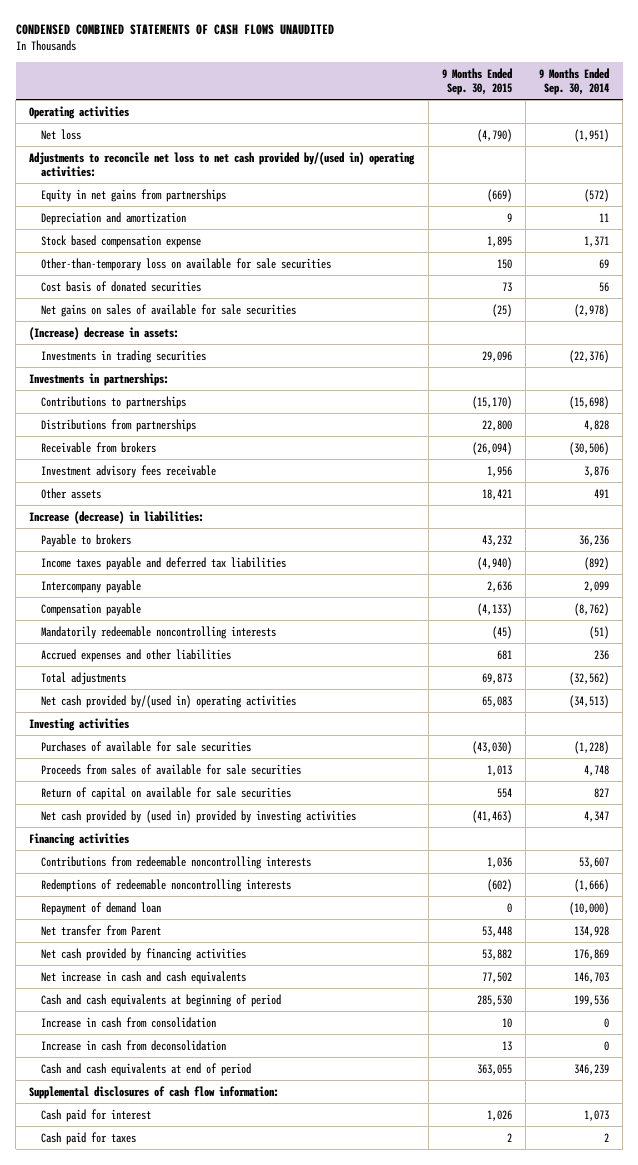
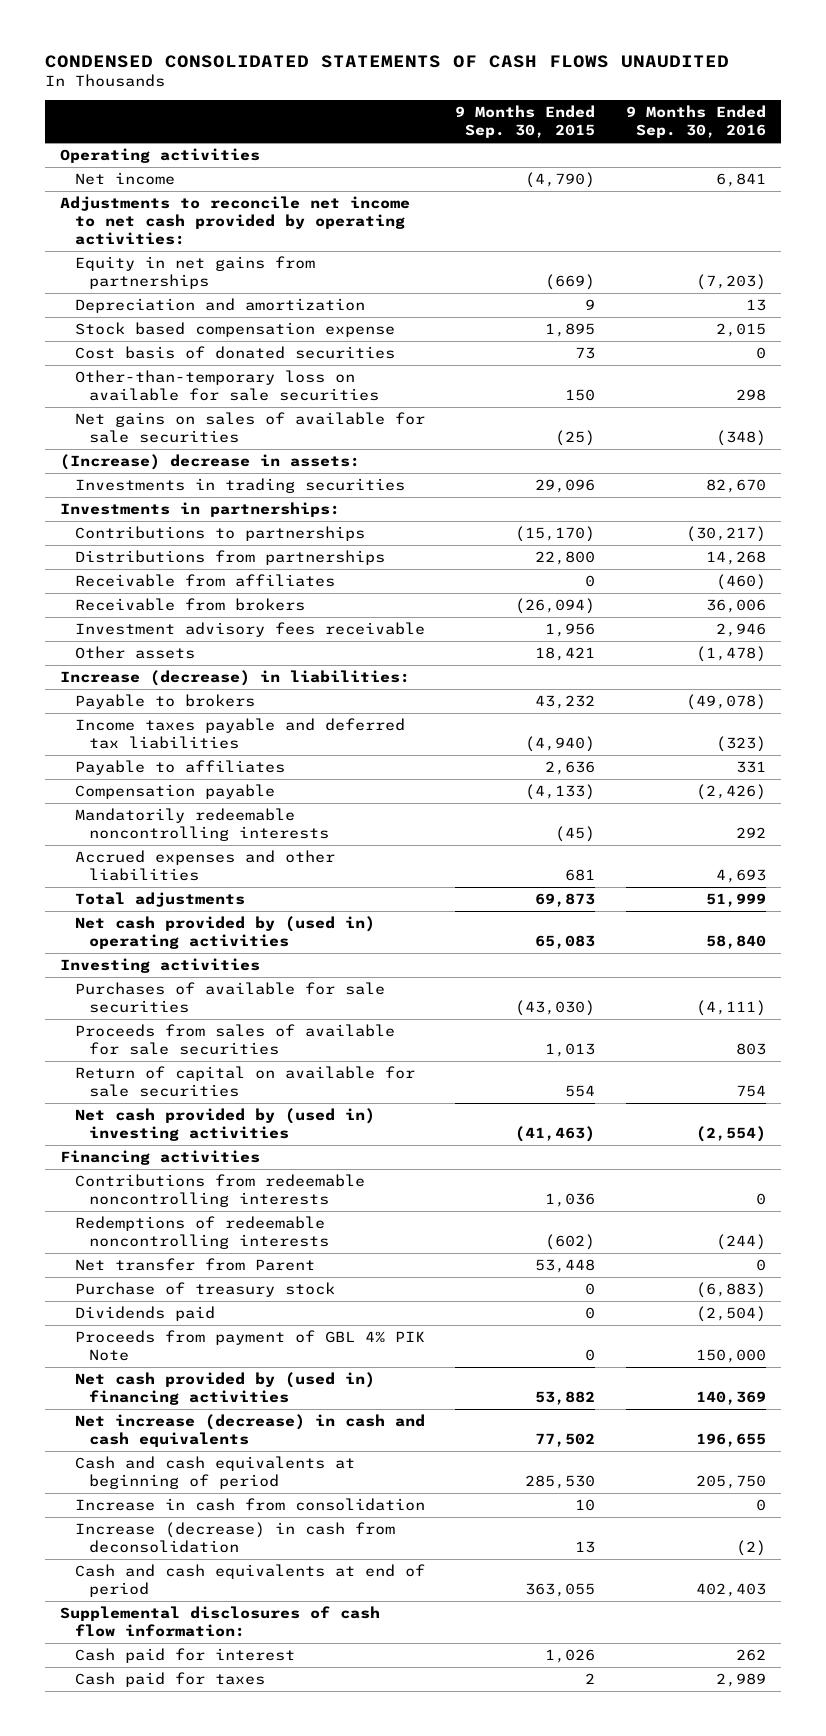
[15,24,334,36] CONDENSED COMBINED STATEMENTS OF CASH FLOWS UNAUDITED -> [44,54,729,68] CONDENSED CONSOLIDATED STATEMENTS OF CASH FLOWS UNAUDITED
[539,67,610,95] 9 Months Ended Sep. 30, 2014 -> none
none -> [625,105,766,139] 9 Months Ended Sep. 30, 2016
[41,128,82,140] Net loss -> [74,172,175,186] Net income
[29,151,416,177] Adjustments to reconcile net loss to net cash provided by/(used in) operating activities: -> [59,196,410,245] Adjustments to reconcile net income to net cash provided by operating activities:
[41,257,332,271] Other-than-temporary loss on available for sale securities -> [74,370,380,401] Other-than-temporary loss on available for sale securities
none -> [74,574,335,588] Receivable from affiliates
[41,579,142,593] Intercompany payable -> [74,760,285,776] Payable to affiliates
[41,694,297,708] Net cash provided by/(used in) operating activities -> [74,916,375,949] Net cash provided by (used in) operating activities
[41,809,357,823] Net cash provided by (used in) provided by investing activities -> [74,1108,375,1141] Net cash provided by (used in) investing activities
[41,901,162,915] Repayment of demand loan -> none
none -> [74,1282,335,1298] Purchase of treasury stock
none -> [74,1306,215,1322] Dividends paid
none -> [74,1330,425,1361] Proceeds from payment of GBL 4% PIK Note
[41,947,247,961] Net cash provided by financing activities -> [74,1372,375,1405] Net cash provided by (used in) financing activities
[41,970,247,984] Net increase in cash and cash equivalents -> [74,1414,425,1447] Net increase (decrease) in cash and cash equivalents
[41,1039,227,1051] Increase in cash from deconsolidation -> [74,1522,395,1553] Increase (decrease) in cash from deconsolidation

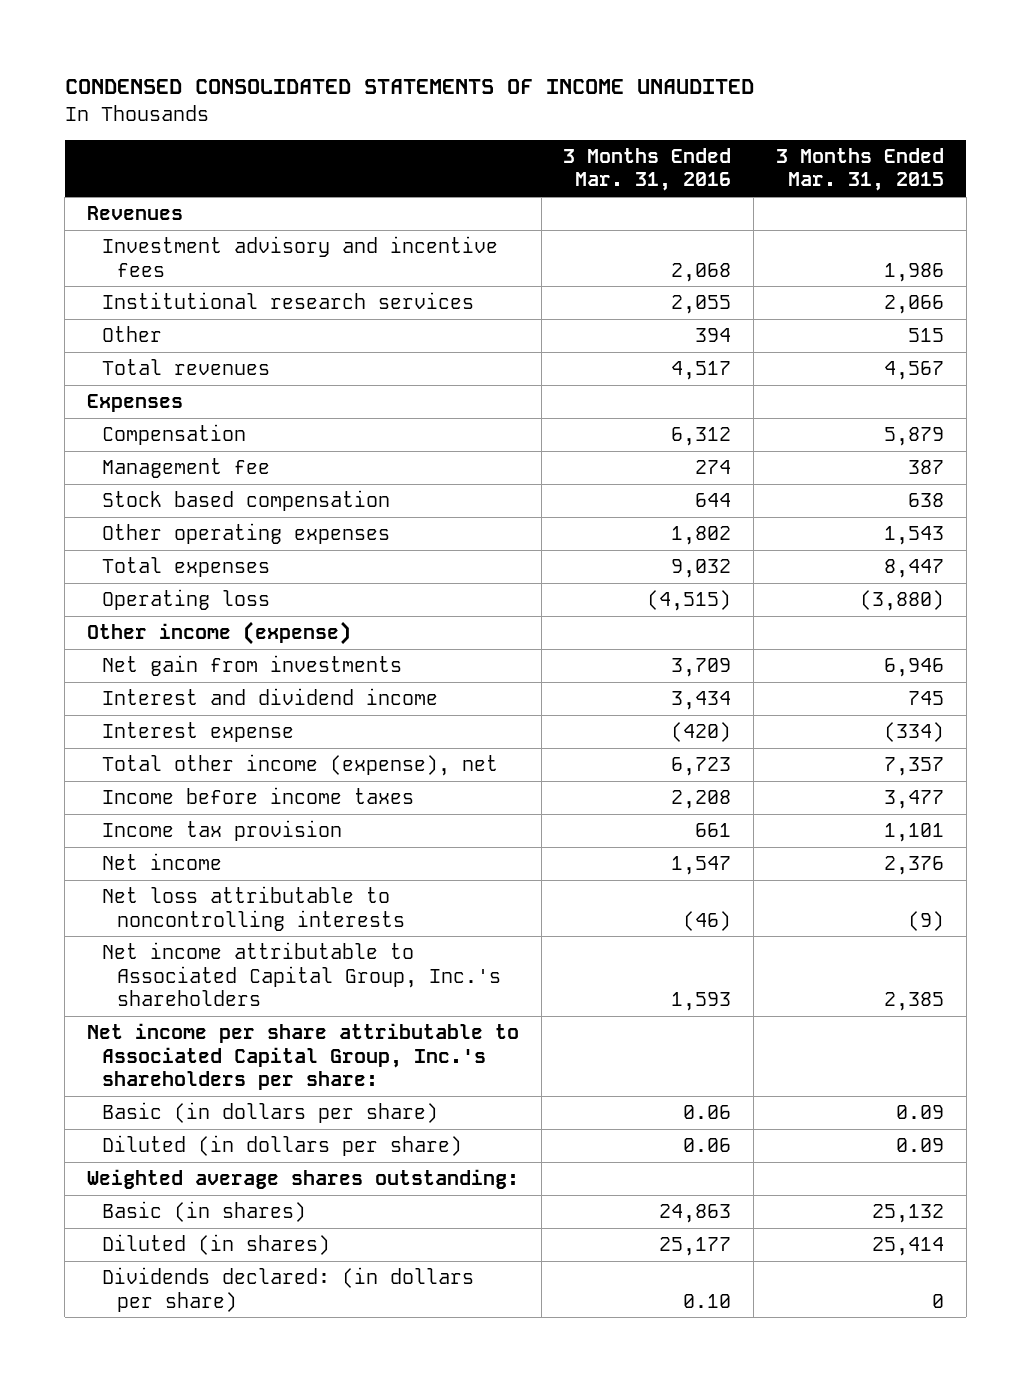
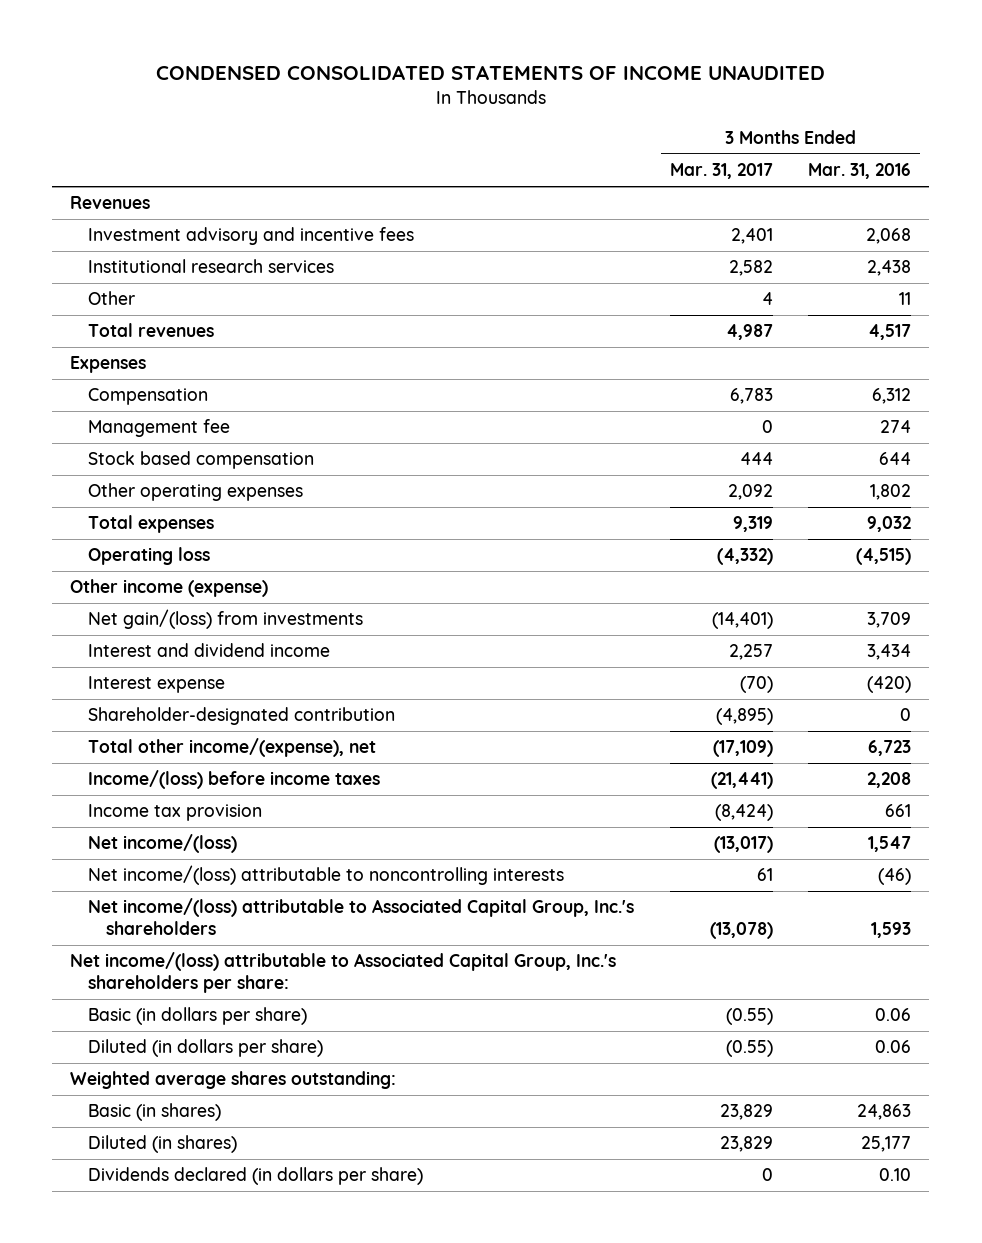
[776,148,945,192] 3 Months Ended Mar. 31, 2015 -> none
none -> [669,163,773,180] Mar. 31, 2017
[671,295,732,315] 2,055 -> [867,260,912,277] 2,438
[695,328,732,343] 394 -> [899,292,912,306] 11
[101,655,402,677] Net gain from investments -> [88,609,364,630] Net gain/(loss) from investments
none -> [88,707,396,726] Shareholder-designated contribution
[101,754,498,777] Total other income (expense), net -> [88,738,377,758] Total other income/(expense), net
[101,787,414,805] Income before income taxes -> [88,770,381,790] Income/(loss) before income taxes
[101,853,222,871] Net income -> [88,834,238,854] Net income/(loss)
[101,886,405,931] Net loss attributable to noncontrolling interests -> [88,865,565,886] Net income/(loss) attributable to noncontrolling interests
[101,942,501,1006] Net income attributable to Associated Capital Group, Inc.'s shareholders -> [88,898,635,936] Net income/(loss) attributable to Associated Capital Group, Inc.'s shareholders
[86,1023,519,1090] Net income per share attributable to Associated Capital Group, Inc.'s shareholders per share: -> [70,952,617,994] Net income/(loss) attributable to Associated Capital Group, Inc.'s shareholders per share:
[101,1267,474,1312] Dividends declared: (in dollars per share) -> [88,1167,424,1186] Dividends declared (in dollars per share)

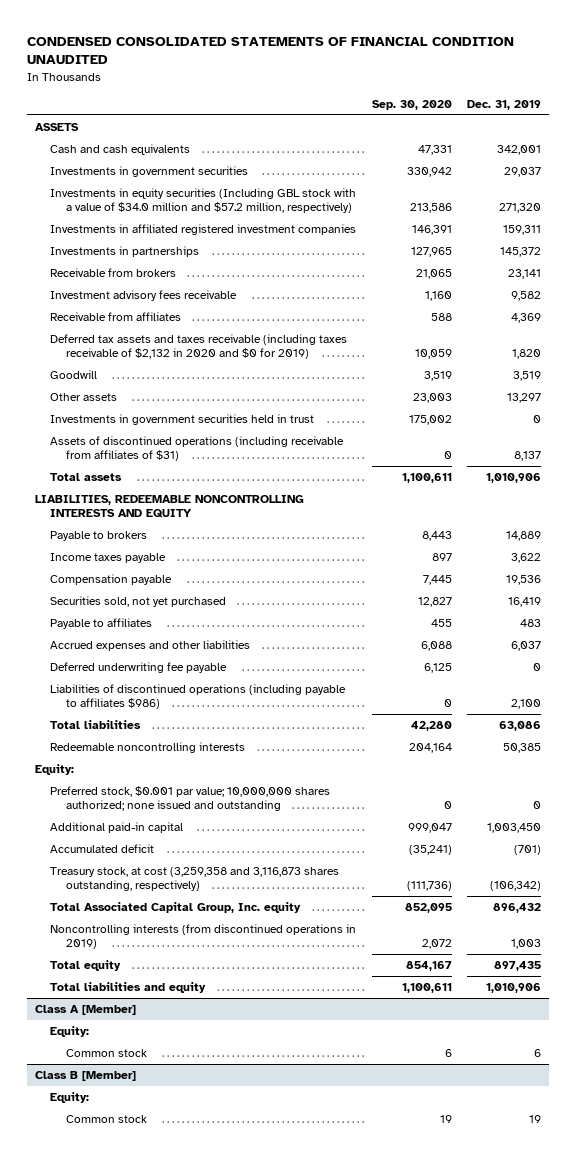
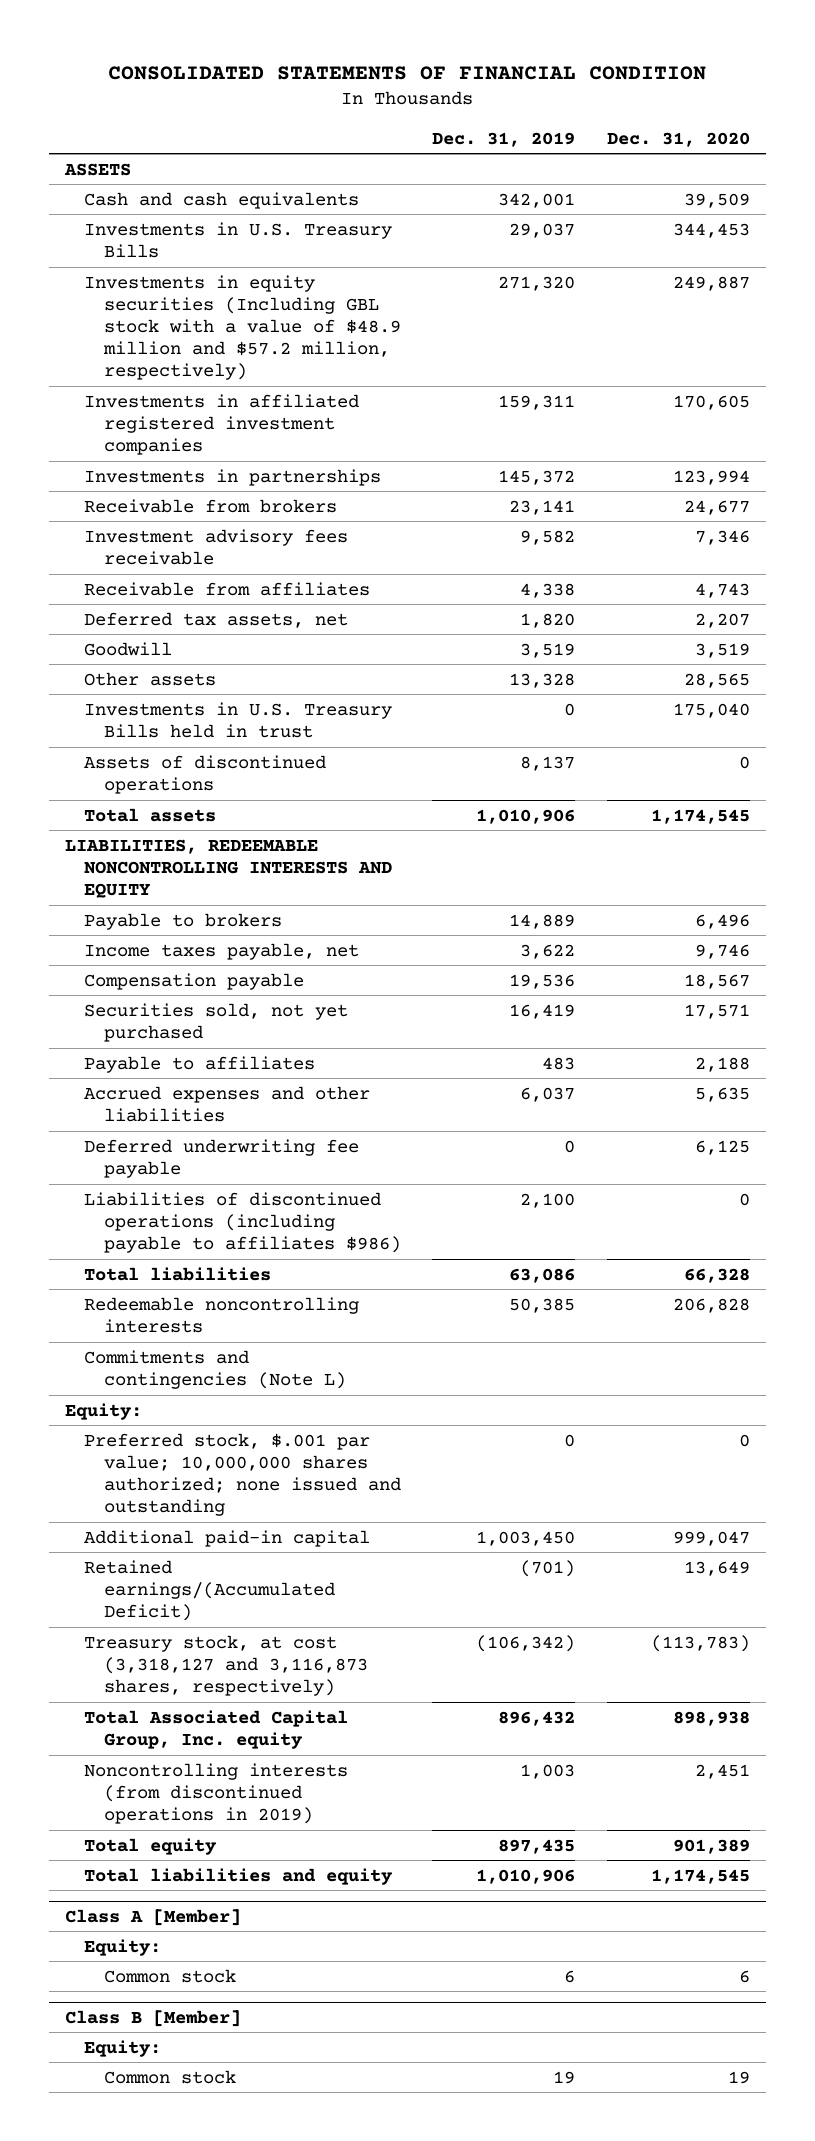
[26,36,514,65] CONDENSED CONSOLIDATED STATEMENTS OF FINANCIAL CONDITION UNAUDITED -> [108,65,707,80] CONSOLIDATED STATEMENTS OF FINANCIAL CONDITION
[371,100,452,111] Sep. 30, 2020 -> none
none -> [606,131,750,147] Dec. 31, 2020
[50,165,249,177] Investments in government securities -> [84,221,393,258] Investments in U.S. Treasury Bills
[50,187,357,214] Investments in equity securities (Including GBL stock with a value of $34.0 million and $57.2 million, respectively) -> [84,274,401,380] Investments in equity securities (Including GBL stock with a value of $48.9 million and $57.2 million, respectively)
[511,312,542,323] 4,369 -> [520,582,576,598] 4,338
[50,333,348,360] Deferred tax assets and taxes receivable (including taxes receivable of $2,132 in 2020 and $0 for 2019) -> [84,611,349,628] Deferred tax assets, net
[507,392,542,403] 13,297 -> [509,672,576,688] 13,328
[50,413,315,425] Investments in government securities held in trust -> [84,701,393,738] Investments in U.S. Treasury Bills held in trust
[50,435,345,462] Assets of discontinued operations (including receivable from affiliates of $31) -> [84,754,327,794] Assets of discontinued operations
[50,552,167,563] Income taxes payable -> [84,942,360,960] Income taxes payable, net
none -> [84,1349,346,1389] Commitments and contingencies (Note L)
[50,785,331,812] Preferred stock, $0.001 par value; 10,000,000 shares authorized; none issued and outstanding -> [84,1432,401,1516] Preferred stock, $.001 par value; 10,000,000 shares authorized; none issued and outstanding
[50,843,155,853] Accumulated deficit -> [84,1559,335,1621] Retained earnings/(Accumulated Deficit)
[50,866,340,892] Treasury stock, at cost (3,259,358 and 3,116,873 shares outstanding, respectively) -> [84,1634,368,1696] Treasury stock, at cost (3,318,127 and 3,116,873 shares, respectively)

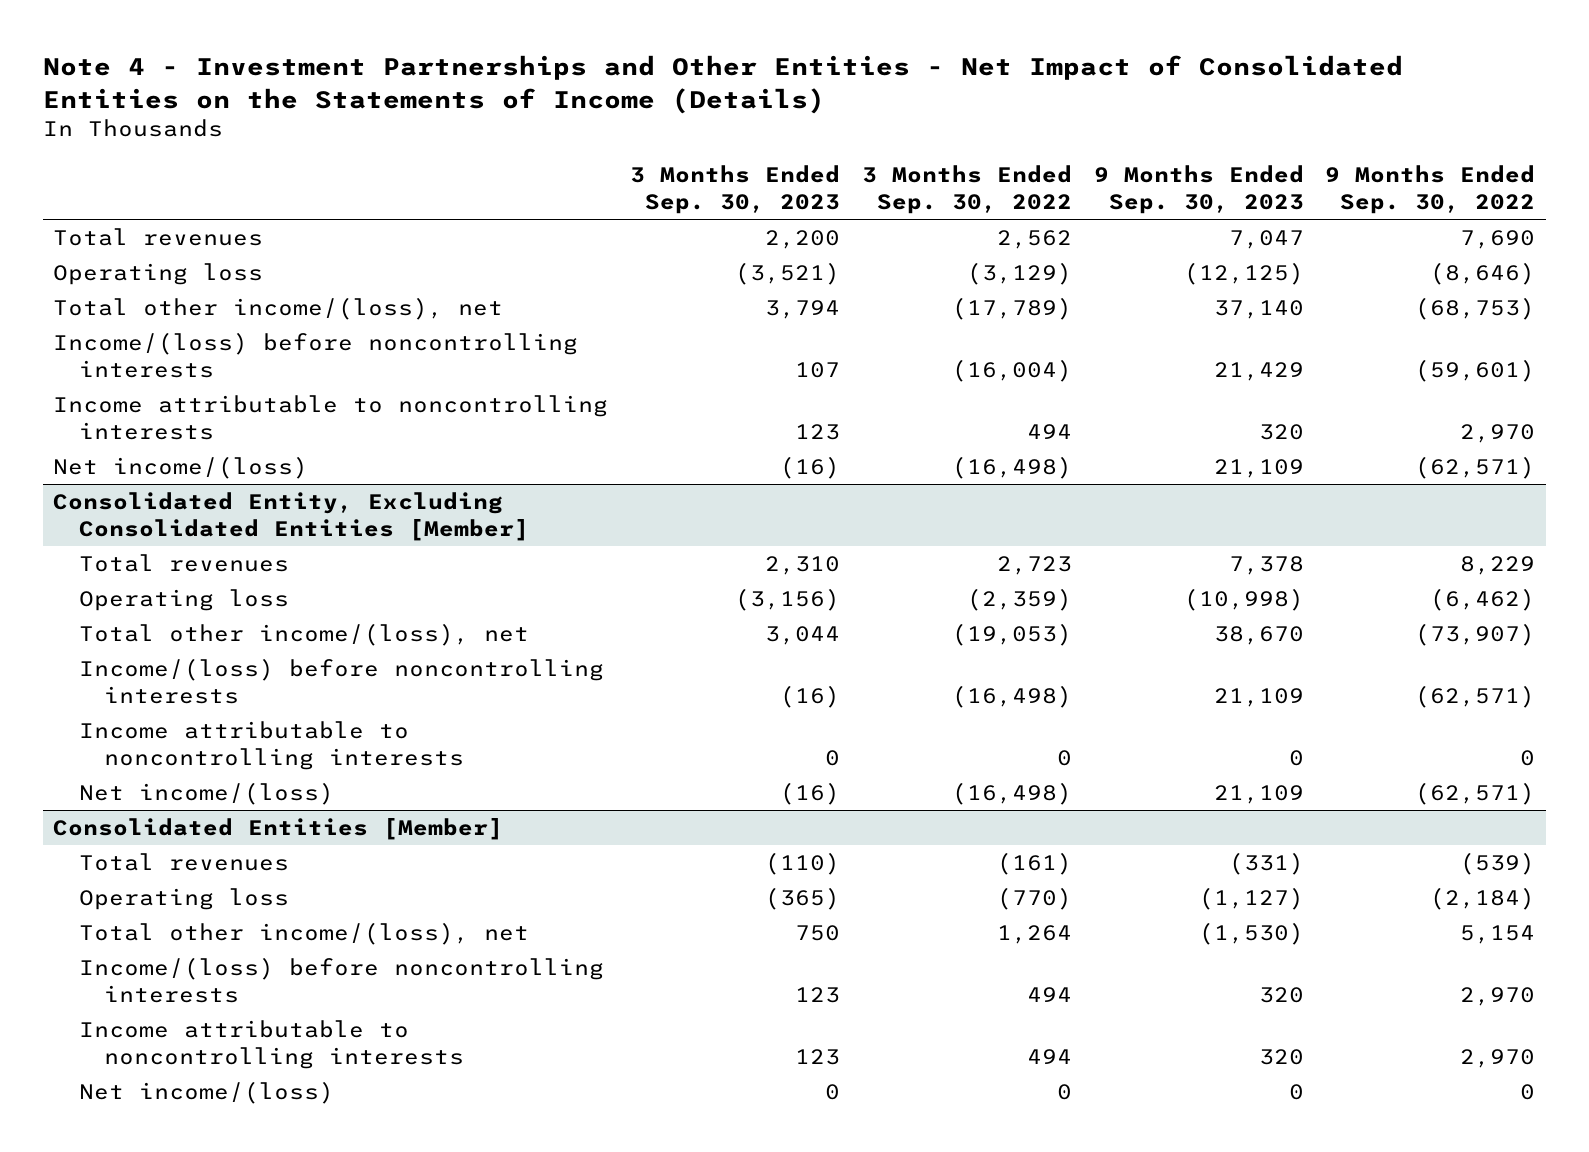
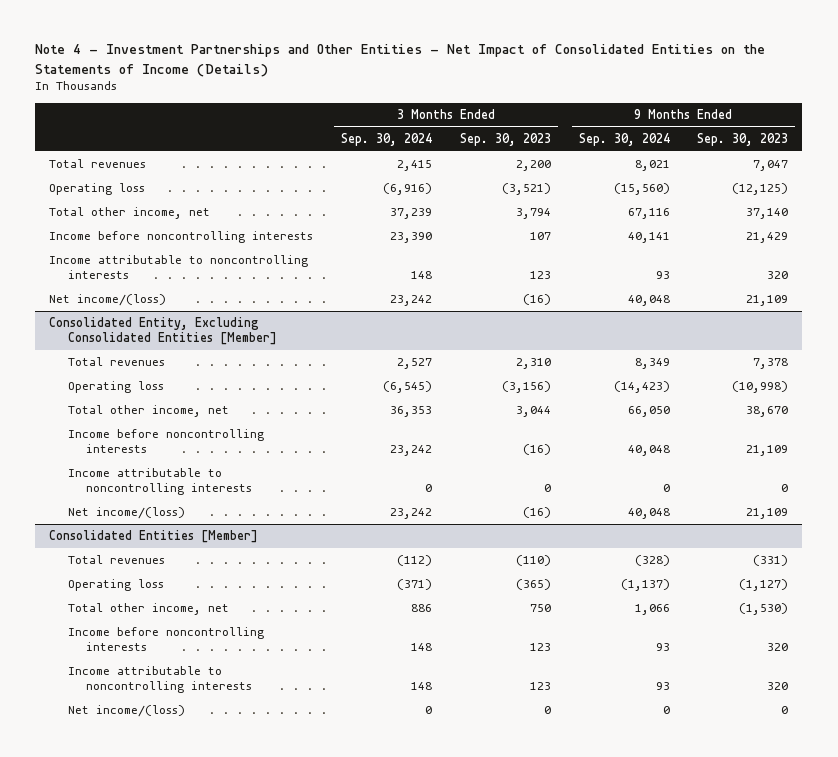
[861,165,1072,215] 3 Months Ended Sep. 30, 2022 -> none
[1325,165,1536,215] 9 Months Ended Sep. 30, 2022 -> none
none -> [341,132,433,146] Sep. 30, 2024
none -> [578,132,670,146] Sep. 30, 2024
[53,296,504,320] Total other income/(loss), net -> [49,207,211,220] Total other income, net
[53,331,579,378] Income/(loss) before noncontrolling interests -> [49,231,314,244] Income before noncontrolling interests
[78,622,529,646] Total other income/(loss), net -> [67,405,229,418] Total other income, net
[78,657,604,704] Income/(loss) before noncontrolling interests -> [67,429,264,454] Income before noncontrolling interests
[78,921,529,945] Total other income/(loss), net -> [67,603,229,616] Total other income, net
[78,956,604,1003] Income/(loss) before noncontrolling interests -> [67,627,264,652] Income before noncontrolling interests

